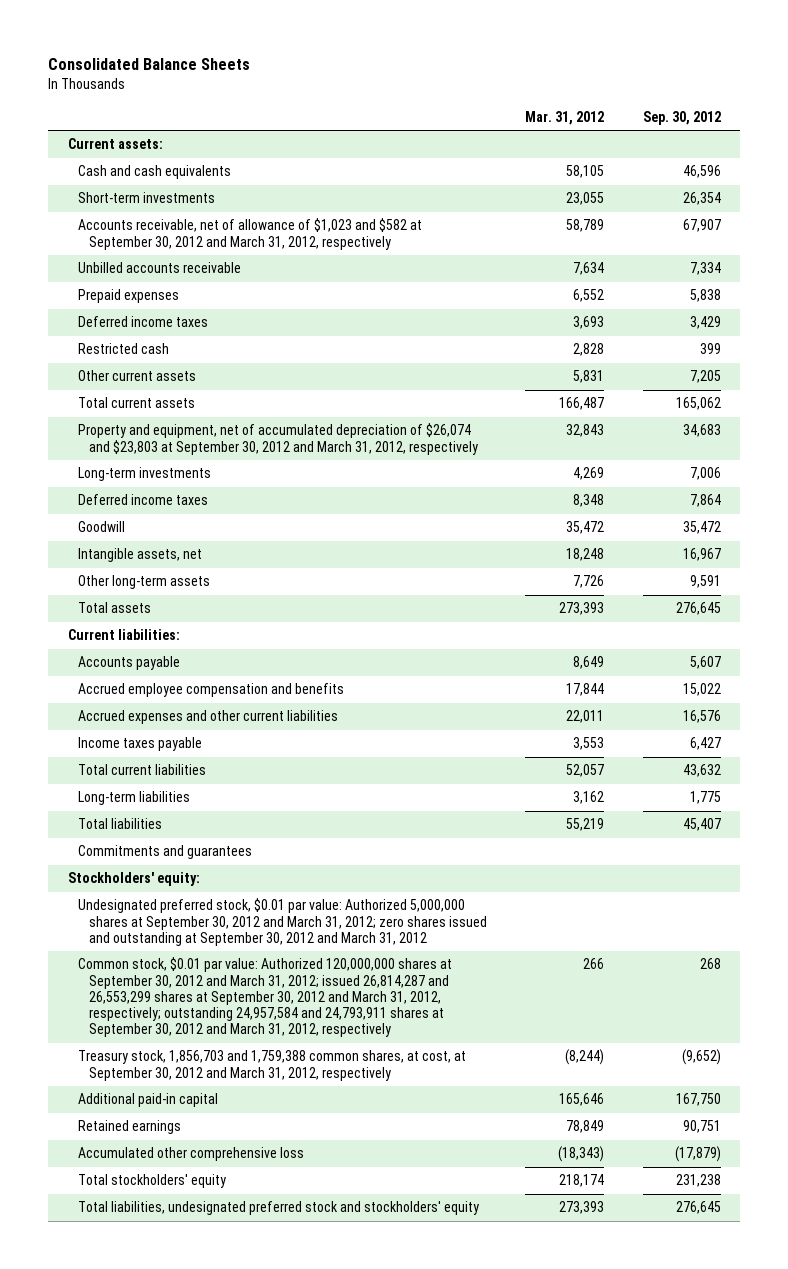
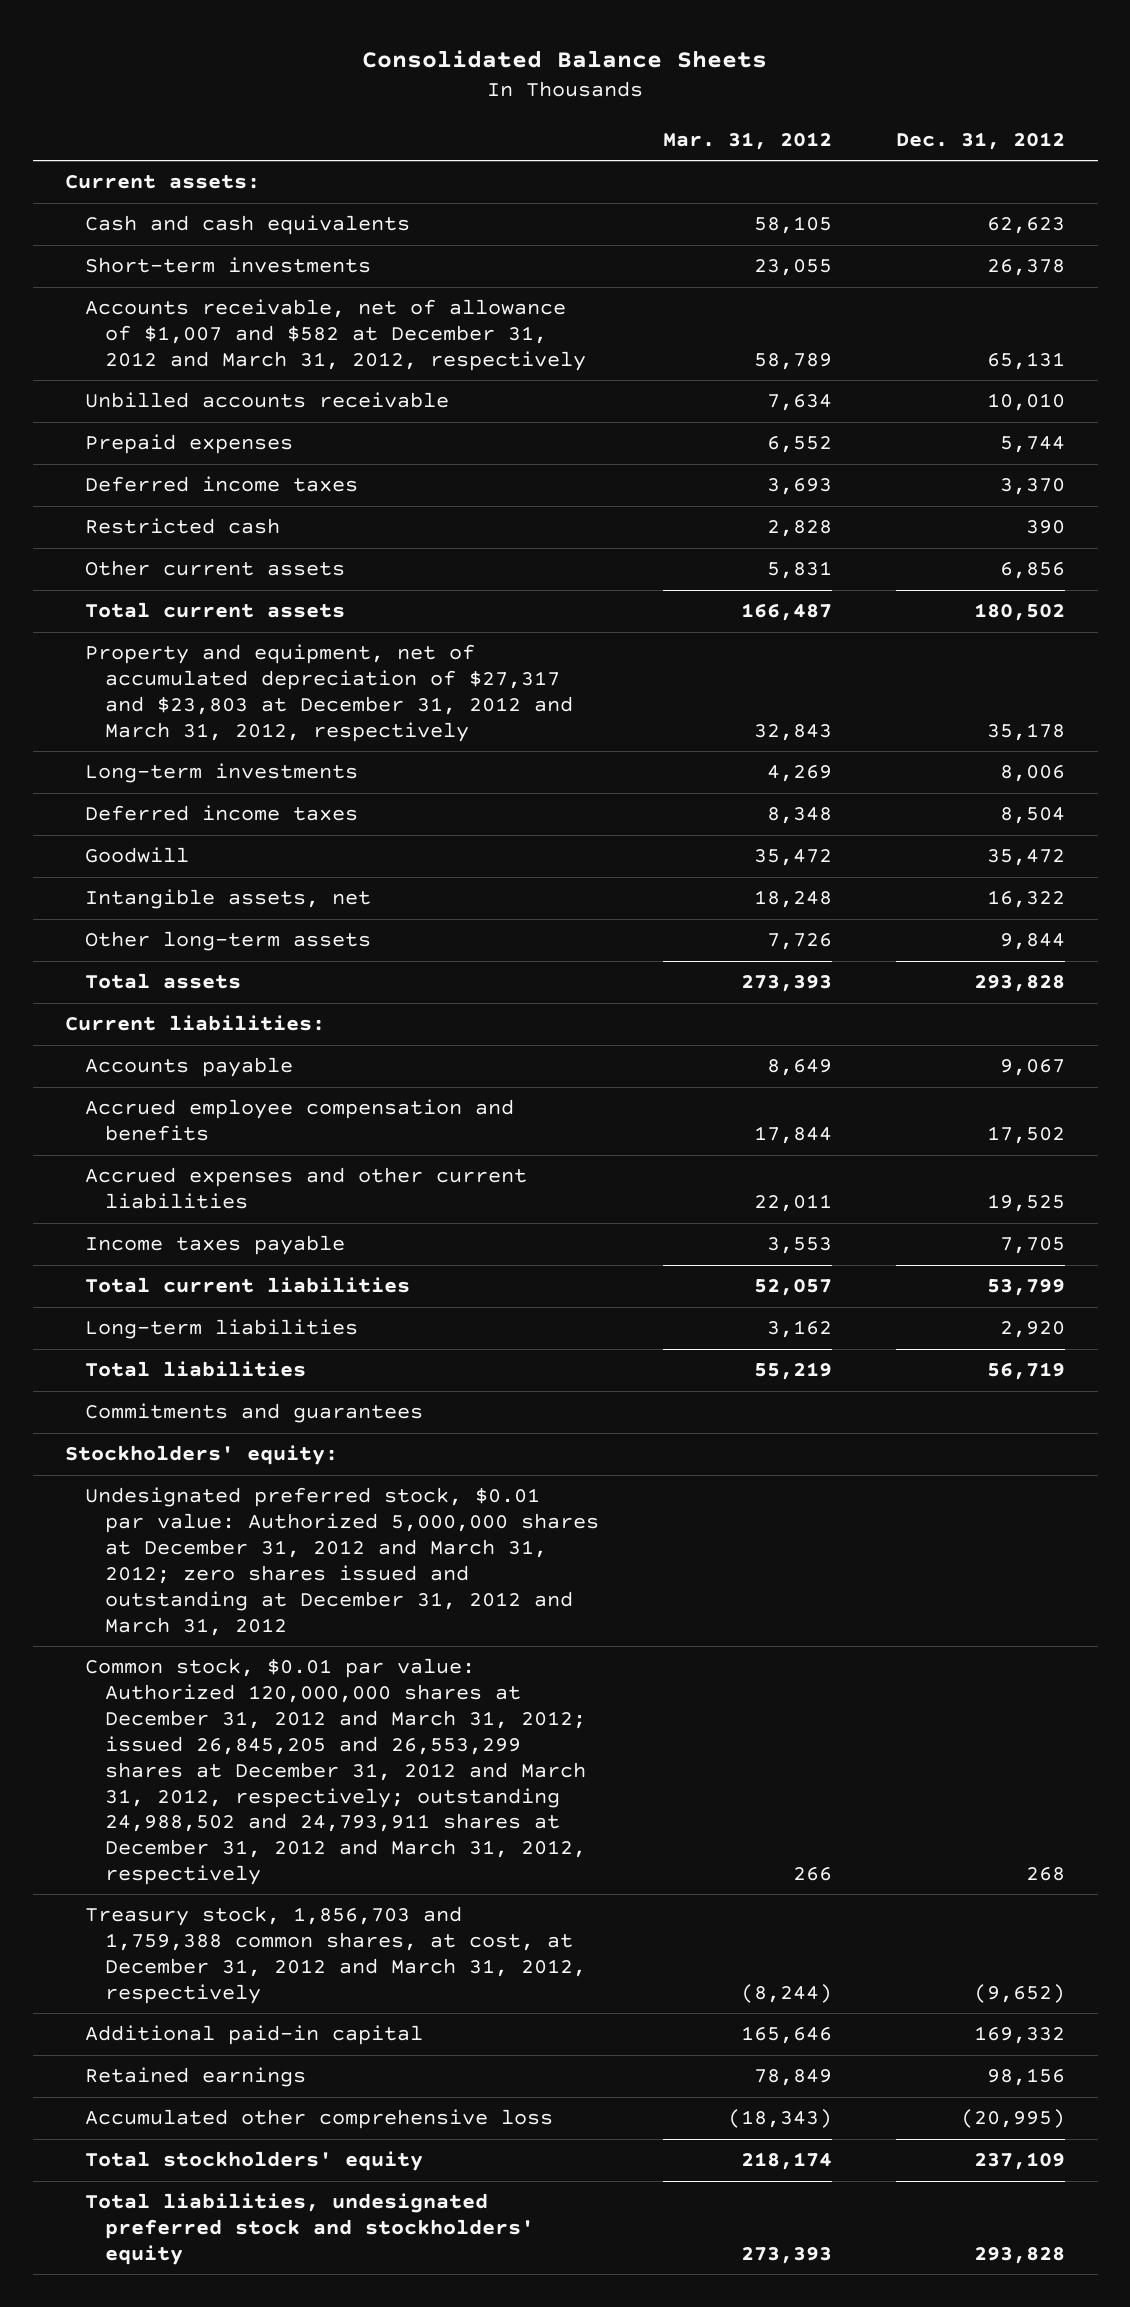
[642,110,721,125] Sep. 30, 2012 -> none
none -> [896,131,1066,150] Dec. 31, 2012
[78,218,423,250] Accounts receivable, net of allowance of $1,023 and $582 at September 30, 2012 and March 31, 2012, respectively -> [85,299,587,372] Accounts receivable, net of allowance of $1,007 and $582 at December 31, 2012 and March 31, 2012, respectively
[78,423,478,455] Property and equipment, net of accumulated depreciation of $26,074 and $23,803 at September 30, 2012 and March 31, 2012, respectively -> [85,644,574,742] Property and equipment, net of accumulated depreciation of $27,317 and $23,803 at December 31, 2012 and March 31, 2012, respectively
[78,898,487,946] Undesignated preferred stock, $0.01 par value: Authorized 5,000,000 shares at September 30, 2012 and March 31, 2012; zero shares issued and outstanding at September 30, 2012 and March 31, 2012 -> [85,1487,600,1636] Undesignated preferred stock, $0.01 par value: Authorized 5,000,000 shares at December 31, 2012 and March 31, 2012; zero shares issued and outstanding at December 31, 2012 and March 31, 2012
[78,957,453,1038] Common stock, $0.01 par value: Authorized 120,000,000 shares at September 30, 2012 and March 31, 2012; issued 26,814,287 and 26,553,299 shares at September 30, 2012 and March 31, 2012, respectively; outstanding 24,957,584 and 24,793,911 shares at September 30, 2012 and March 31, 2012, respectively -> [85,1658,587,1886] Common stock, $0.01 par value: Authorized 120,000,000 shares at December 31, 2012 and March 31, 2012; issued 26,845,205 and 26,553,299 shares at December 31, 2012 and March 31, 2012, respectively; outstanding 24,988,502 and 24,793,911 shares at December 31, 2012 and March 31, 2012, respectively
[78,1050,467,1081] Treasury stock, 1,856,703 and 1,759,388 common shares, at cost, at September 30, 2012 and March 31, 2012, respectively -> [85,1906,587,2004] Treasury stock, 1,856,703 and 1,759,388 common shares, at cost, at December 31, 2012 and March 31, 2012, respectively

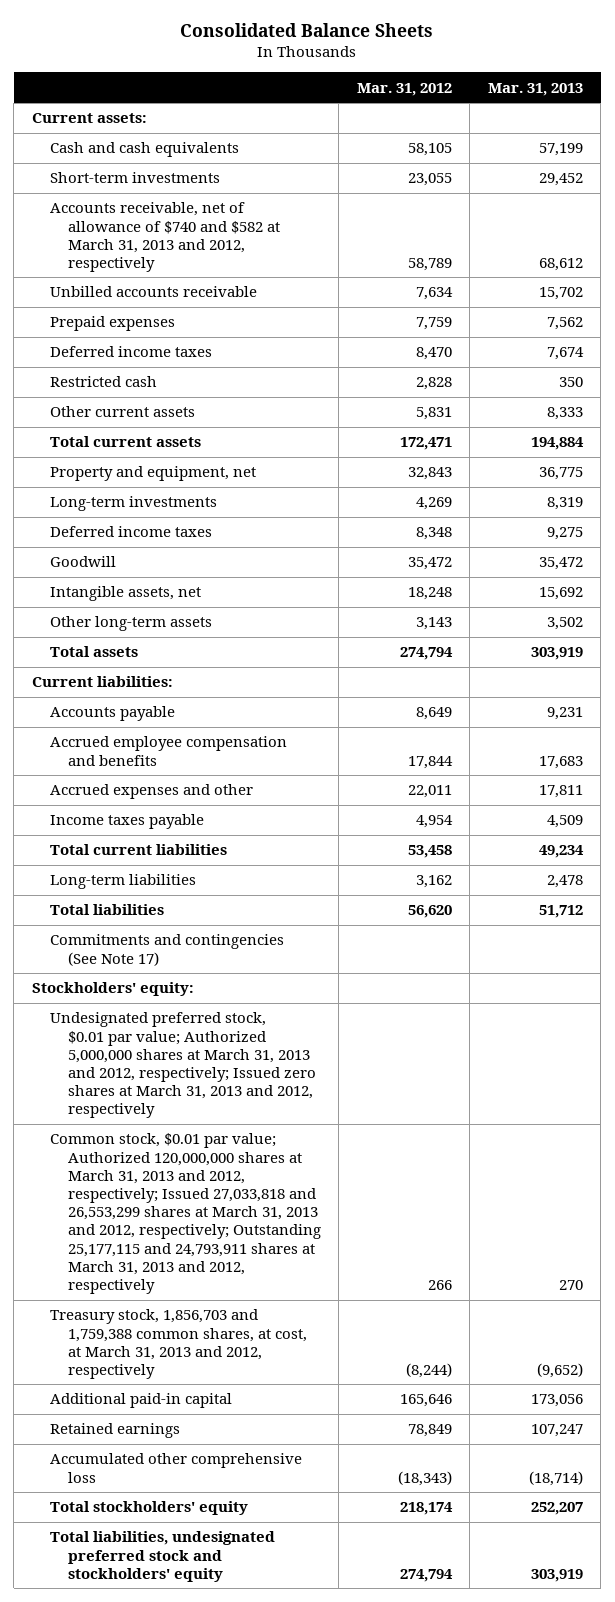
[896,131,1066,150] Dec. 31, 2012 -> none
none -> [487,82,583,96] Mar. 31, 2013
[85,299,587,372] Accounts receivable, net of allowance of $1,007 and $582 at December 31, 2012 and March 31, 2012, respectively -> [49,202,280,272] Accounts receivable, net of allowance of $740 and $582 at March 31, 2013 and 2012, respectively
[767,436,833,454] 6,552 -> [415,317,452,331] 7,759
[767,478,833,496] 3,693 -> [415,347,452,361] 8,470
[741,603,833,622] 166,487 -> [399,437,452,451] 172,471
[85,644,574,742] Property and equipment, net of accumulated depreciation of $27,317 and $23,803 at December 31, 2012 and March 31, 2012, respectively -> [49,466,256,482] Property and equipment, net
[767,933,833,951] 7,726 -> [415,617,452,631] 3,143
[741,975,833,993] 273,393 -> [399,647,453,661] 274,794
[85,1167,528,1210] Accrued expenses and other current liabilities -> [49,784,253,800] Accrued expenses and other
[767,1237,833,1255] 3,553 -> [415,815,453,829] 4,954
[754,1279,833,1297] 52,057 -> [407,845,452,859] 53,458
[754,1362,833,1381] 55,219 -> [407,905,452,919] 56,620
[85,1403,424,1424] Commitments and guarantees -> [49,934,284,966] Commitments and contingencies (See Note 17)
[85,1487,600,1636] Undesignated preferred stock, $0.01 par value: Authorized 5,000,000 shares at December 31, 2012 and March 31, 2012; zero shares issued and outstanding at December 31, 2012 and March 31, 2012 -> [49,1012,316,1119] Undesignated preferred stock, $0.01 par value; Authorized 5,000,000 shares at March 31, 2013 and 2012, respectively; Issued zero shares at March 31, 2013 and 2012, respectively
[85,1658,587,1886] Common stock, $0.01 par value: Authorized 120,000,000 shares at December 31, 2012 and March 31, 2012; issued 26,845,205 and 26,553,299 shares at December 31, 2012 and March 31, 2012, respectively; outstanding 24,988,502 and 24,793,911 shares at December 31, 2012 and March 31, 2012, respectively -> [49,1133,321,1295] Common stock, $0.01 par value; Authorized 120,000,000 shares at March 31, 2013 and 2012, respectively; Issued 27,033,818 and 26,553,299 shares at March 31, 2013 and 2012, respectively; Outstanding 25,177,115 and 24,793,911 shares at March 31, 2013 and 2012, respectively
[85,1906,587,2004] Treasury stock, 1,856,703 and 1,759,388 common shares, at cost, at December 31, 2012 and March 31, 2012, respectively -> [49,1309,307,1379] Treasury stock, 1,856,703 and 1,759,388 common shares, at cost, at March 31, 2013 and 2012, respectively
[741,2247,833,2265] 273,393 -> [399,1568,453,1582] 274,794

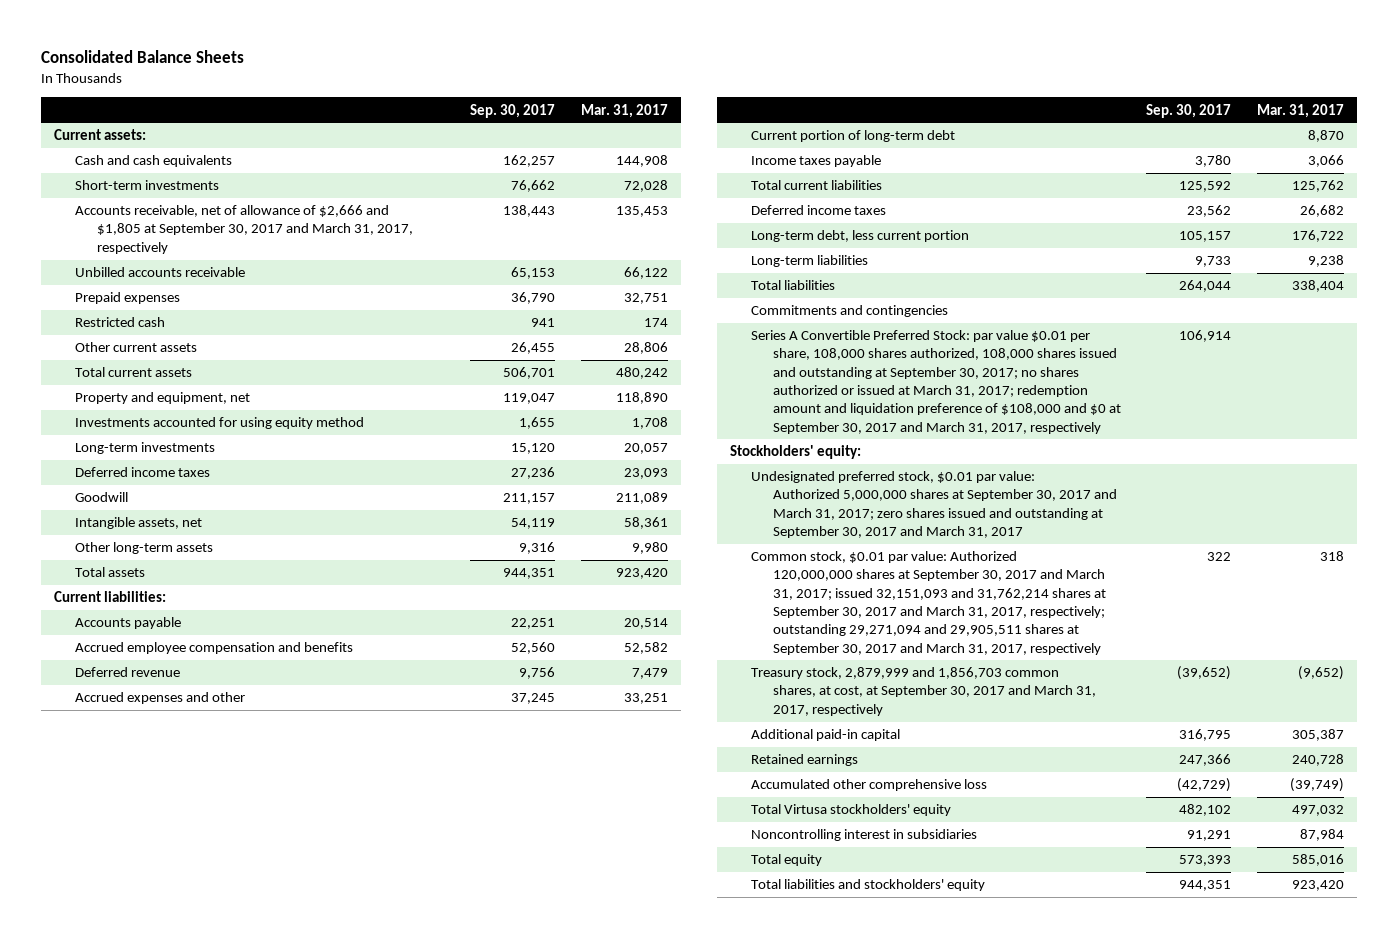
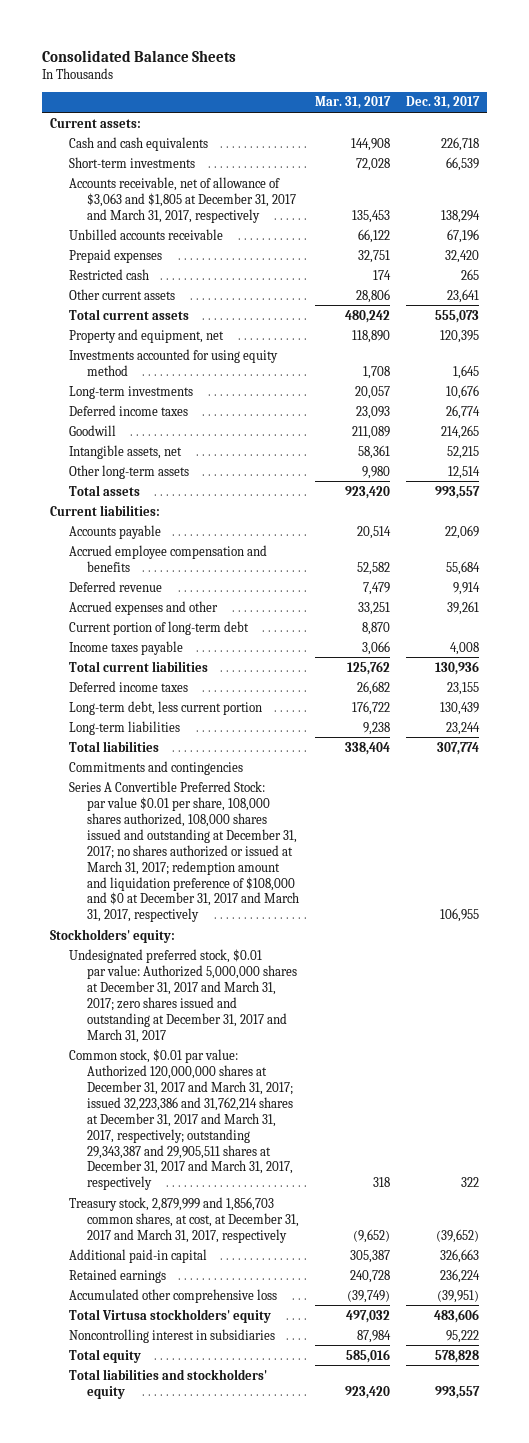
[470,103,556,118] Sep. 30, 2017 -> none
none -> [406,96,481,110] Dec. 31, 2017
[75,205,413,254] Accounts receivable, net of allowance of $2,666 and $1,805 at September 30, 2017 and March 31, 2017, respectively -> [68,176,296,223] Accounts receivable, net of allowance of $3,063 and $1,805 at December 31, 2017 and March 31, 2017, respectively
[751,330,1121,434] Series A Convertible Preferred Stock: par value $0.01 per share, 108,000 shares authorized, 108,000 shares issued and outstanding at September 30, 2017; no shares authorized or issued at March 31, 2017; redemption amount and liquidation preference of $108,000 and $0 at September 30, 2017 and March 31, 2017, respectively -> [68,780,299,923] Series A Convertible Preferred Stock: par value $0.01 per share, 108,000 shares authorized, 108,000 shares issued and outstanding at December 31, 2017; no shares authorized or issued at March 31, 2017; redemption amount and liquidation preference of $108,000 and $0 at December 31, 2017 and March 31, 2017, respectively
[751,471,1117,539] Undesignated preferred stock, $0.01 par value: Authorized 5,000,000 shares at September 30, 2017 and March 31, 2017; zero shares issued and outstanding at September 30, 2017 and March 31, 2017 -> [68,948,297,1043] Undesignated preferred stock, $0.01 par value: Authorized 5,000,000 shares at December 31, 2017 and March 31, 2017; zero shares issued and outstanding at December 31, 2017 and March 31, 2017
[751,551,1106,655] Common stock, $0.01 par value: Authorized 120,000,000 shares at September 30, 2017 and March 31, 2017; issued 32,151,093 and 31,762,214 shares at September 30, 2017 and March 31, 2017, respectively; outstanding 29,271,094 and 29,905,511 shares at September 30, 2017 and March 31, 2017, respectively -> [68,1048,293,1191] Common stock, $0.01 par value: Authorized 120,000,000 shares at December 31, 2017 and March 31, 2017; issued 32,223,386 and 31,762,214 shares at December 31, 2017 and March 31, 2017, respectively; outstanding 29,343,387 and 29,905,511 shares at December 31, 2017 and March 31, 2017, respectively
[751,667,1096,716] Treasury stock, 2,879,999 and 1,856,703 common shares, at cost, at September 30, 2017 and March 31, 2017, respectively -> [68,1196,299,1243] Treasury stock, 2,879,999 and 1,856,703 common shares, at cost, at December 31, 2017 and March 31, 2017, respectively

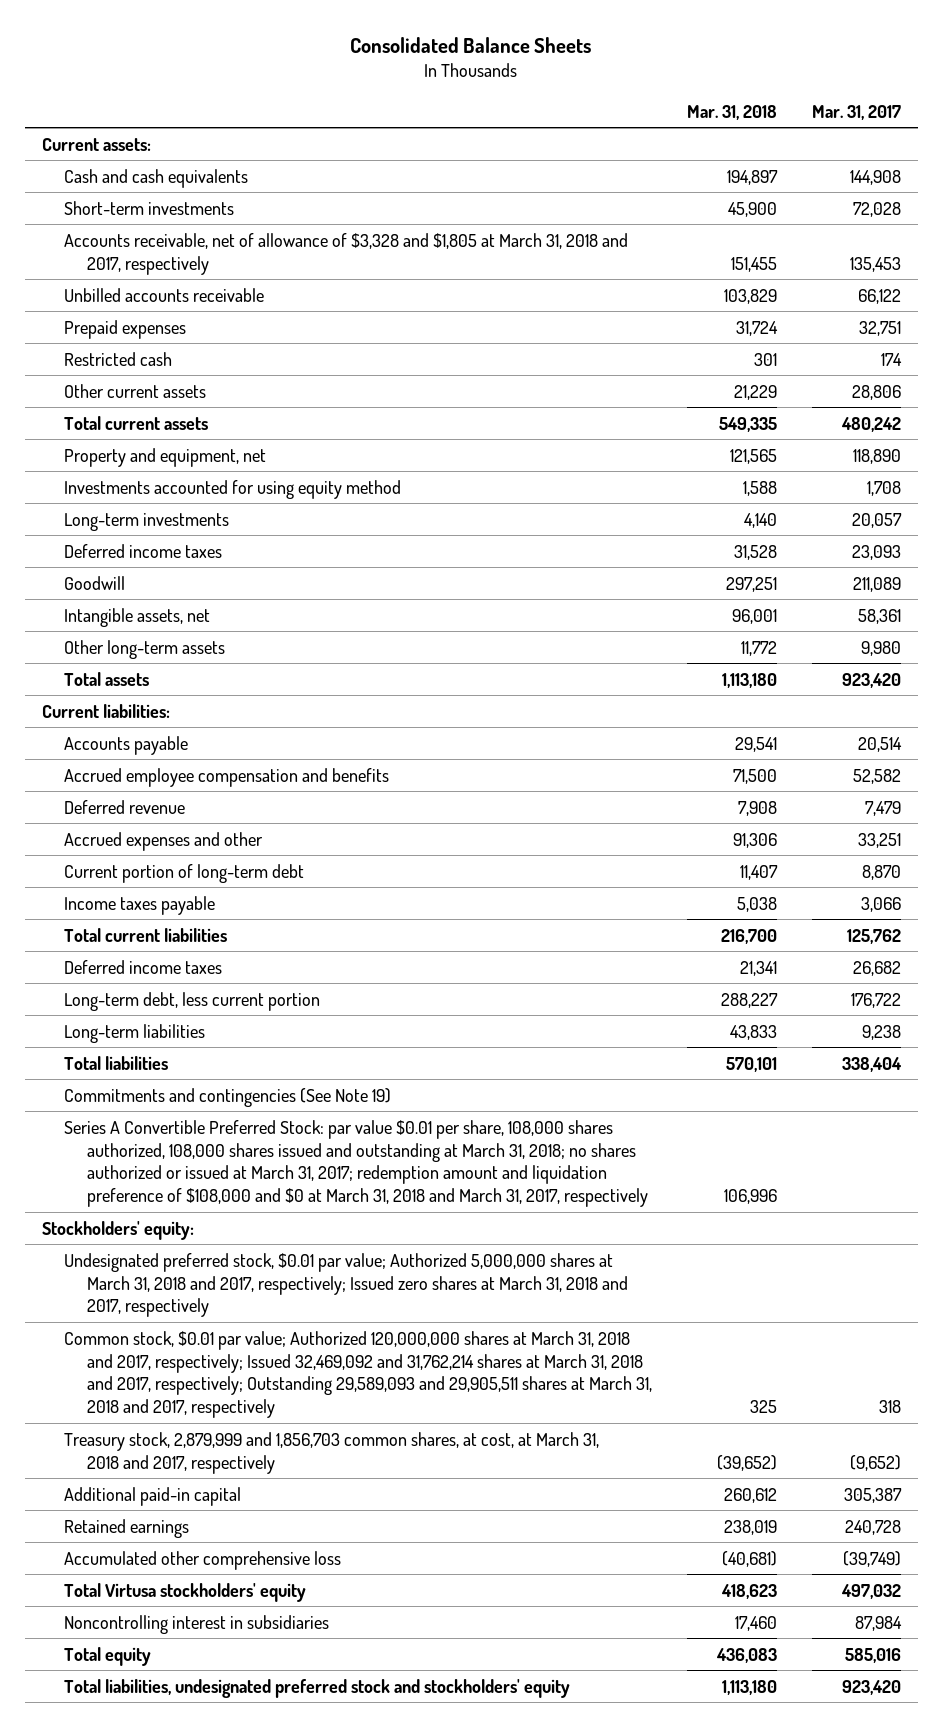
[406,96,481,110] Dec. 31, 2017 -> none
none -> [686,104,777,120] Mar. 31, 2018
[68,176,296,223] Accounts receivable, net of allowance of $3,063 and $1,805 at December 31, 2017 and March 31, 2017, respectively -> [64,232,629,275] Accounts receivable, net of allowance of $3,328 and $1,805 at March 31, 2018 and 2017, respectively
[68,760,243,775] Commitments and contingencies -> [64,1087,392,1107] Commitments and contingencies (See Note 19)
[68,780,299,923] Series A Convertible Preferred Stock: par value $0.01 per share, 108,000 shares authorized, 108,000 shares issued and outstanding at December 31, 2017; no shares authorized or issued at March 31, 2017; redemption amount and liquidation preference of $108,000 and $0 at December 31, 2017 and March 31, 2017, respectively -> [64,1119,648,1208] Series A Convertible Preferred Stock: par value $0.01 per share, 108,000 shares authorized, 108,000 shares issued and outstanding at March 31, 2018; no shares authorized or issued at March 31, 2017; redemption amount and liquidation preference of $108,000 and $0 at March 31, 2018 and March 31, 2017, respectively
[68,948,297,1043] Undesignated preferred stock, $0.01 par value: Authorized 5,000,000 shares at December 31, 2017 and March 31, 2017; zero shares issued and outstanding at December 31, 2017 and March 31, 2017 -> [64,1252,628,1318] Undesignated preferred stock, $0.01 par value; Authorized 5,000,000 shares at March 31, 2018 and 2017, respectively; Issued zero shares at March 31, 2018 and 2017, respectively
[68,1048,293,1191] Common stock, $0.01 par value: Authorized 120,000,000 shares at December 31, 2017 and March 31, 2017; issued 32,223,386 and 31,762,214 shares at December 31, 2017 and March 31, 2017, respectively; outstanding 29,343,387 and 29,905,511 shares at December 31, 2017 and March 31, 2017, respectively -> [64,1330,652,1419] Common stock, $0.01 par value; Authorized 120,000,000 shares at March 31, 2018 and 2017, respectively; Issued 32,469,092 and 31,762,214 shares at March 31, 2018 and 2017, respectively; Outstanding 29,589,093 and 29,905,511 shares at March 31, 2018 and 2017, respectively
[68,1196,299,1243] Treasury stock, 2,879,999 and 1,856,703 common shares, at cost, at December 31, 2017 and March 31, 2017, respectively -> [64,1431,600,1474] Treasury stock, 2,879,999 and 1,856,703 common shares, at cost, at March 31, 2018 and 2017, respectively
[68,1368,267,1399] Total liabilities and stockholders' equity -> [64,1678,571,1698] Total liabilities, undesignated preferred stock and stockholders' equity

